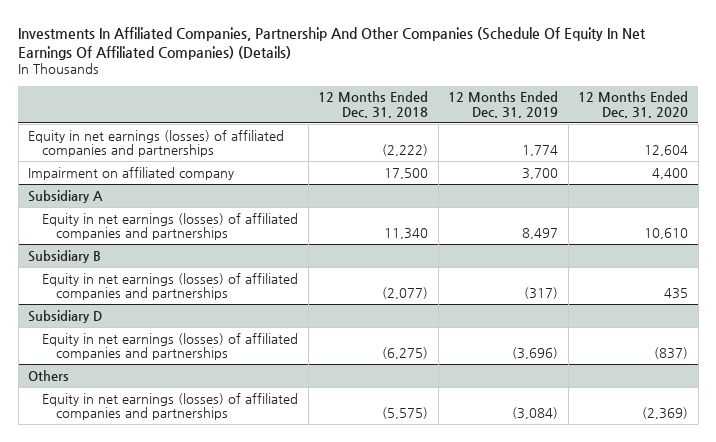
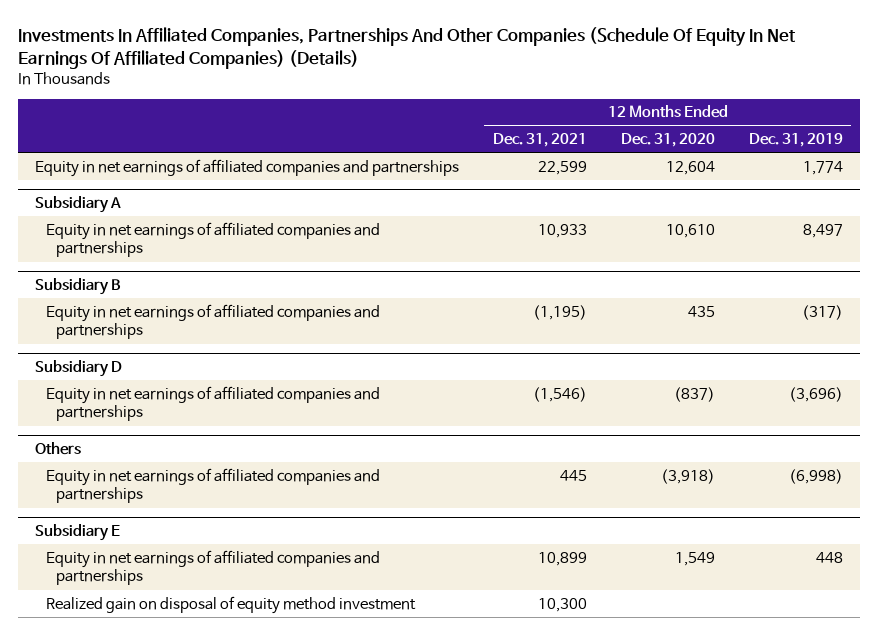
[18,26,647,60] Investments In Affiliated Companies, Partnership And Other Companies (Schedule Of Equity In Net Earnings Of Affiliated Companies) (Details) -> [18,26,797,69] Investments In Affiliated Companies, Partnerships And Other Companies (Schedule Of Equity In Net Earnings Of Affiliated Companies) (Details)
[318,91,429,118] 12 Months Ended Dec. 31, 2018 -> none
none -> [492,133,587,148] Dec. 31, 2021
[28,166,235,180] Impairment on affiliated company -> none
[28,129,285,158] Equity in net earnings (losses) of affiliated companies and partnerships -> [34,158,459,177] Equity in net earnings of affiliated companies and partnerships
[42,212,299,241] Equity in net earnings (losses) of affiliated companies and partnerships -> [45,221,380,258] Equity in net earnings of affiliated companies and partnerships
[42,272,299,301] Equity in net earnings (losses) of affiliated companies and partnerships -> [45,303,380,340] Equity in net earnings of affiliated companies and partnerships
[42,332,299,361] Equity in net earnings (losses) of affiliated companies and partnerships -> [45,385,380,422] Equity in net earnings of affiliated companies and partnerships
[42,392,299,421] Equity in net earnings (losses) of affiliated companies and partnerships -> [45,467,380,504] Equity in net earnings of affiliated companies and partnerships
[512,407,559,420] (3,084) -> [788,468,843,484] (6,998)
[642,407,689,420] (2,369) -> [660,468,715,484] (3,918)
none -> [34,524,120,542] Subsidiary E
none -> [45,549,380,586] Equity in net earnings of affiliated companies and partnerships
none -> [45,595,416,614] Realized gain on disposal of equity method investment

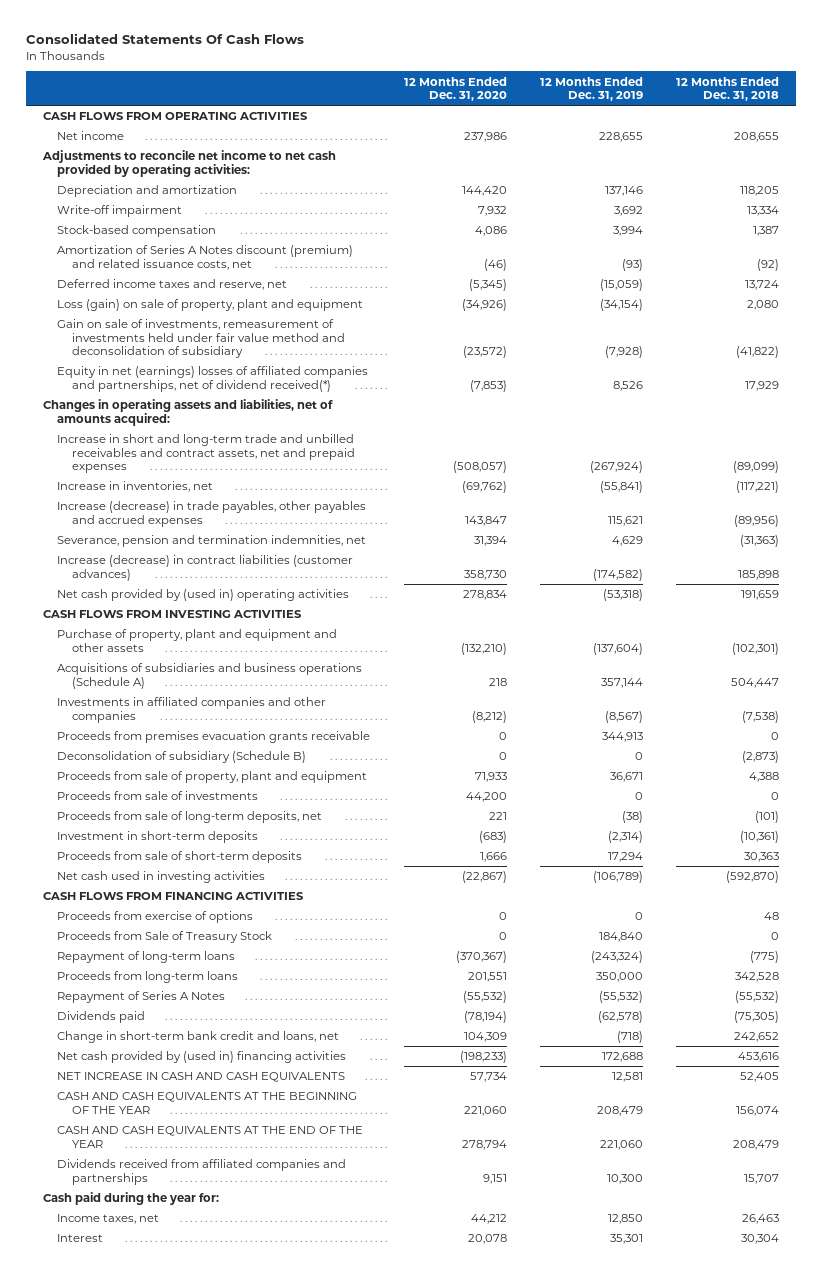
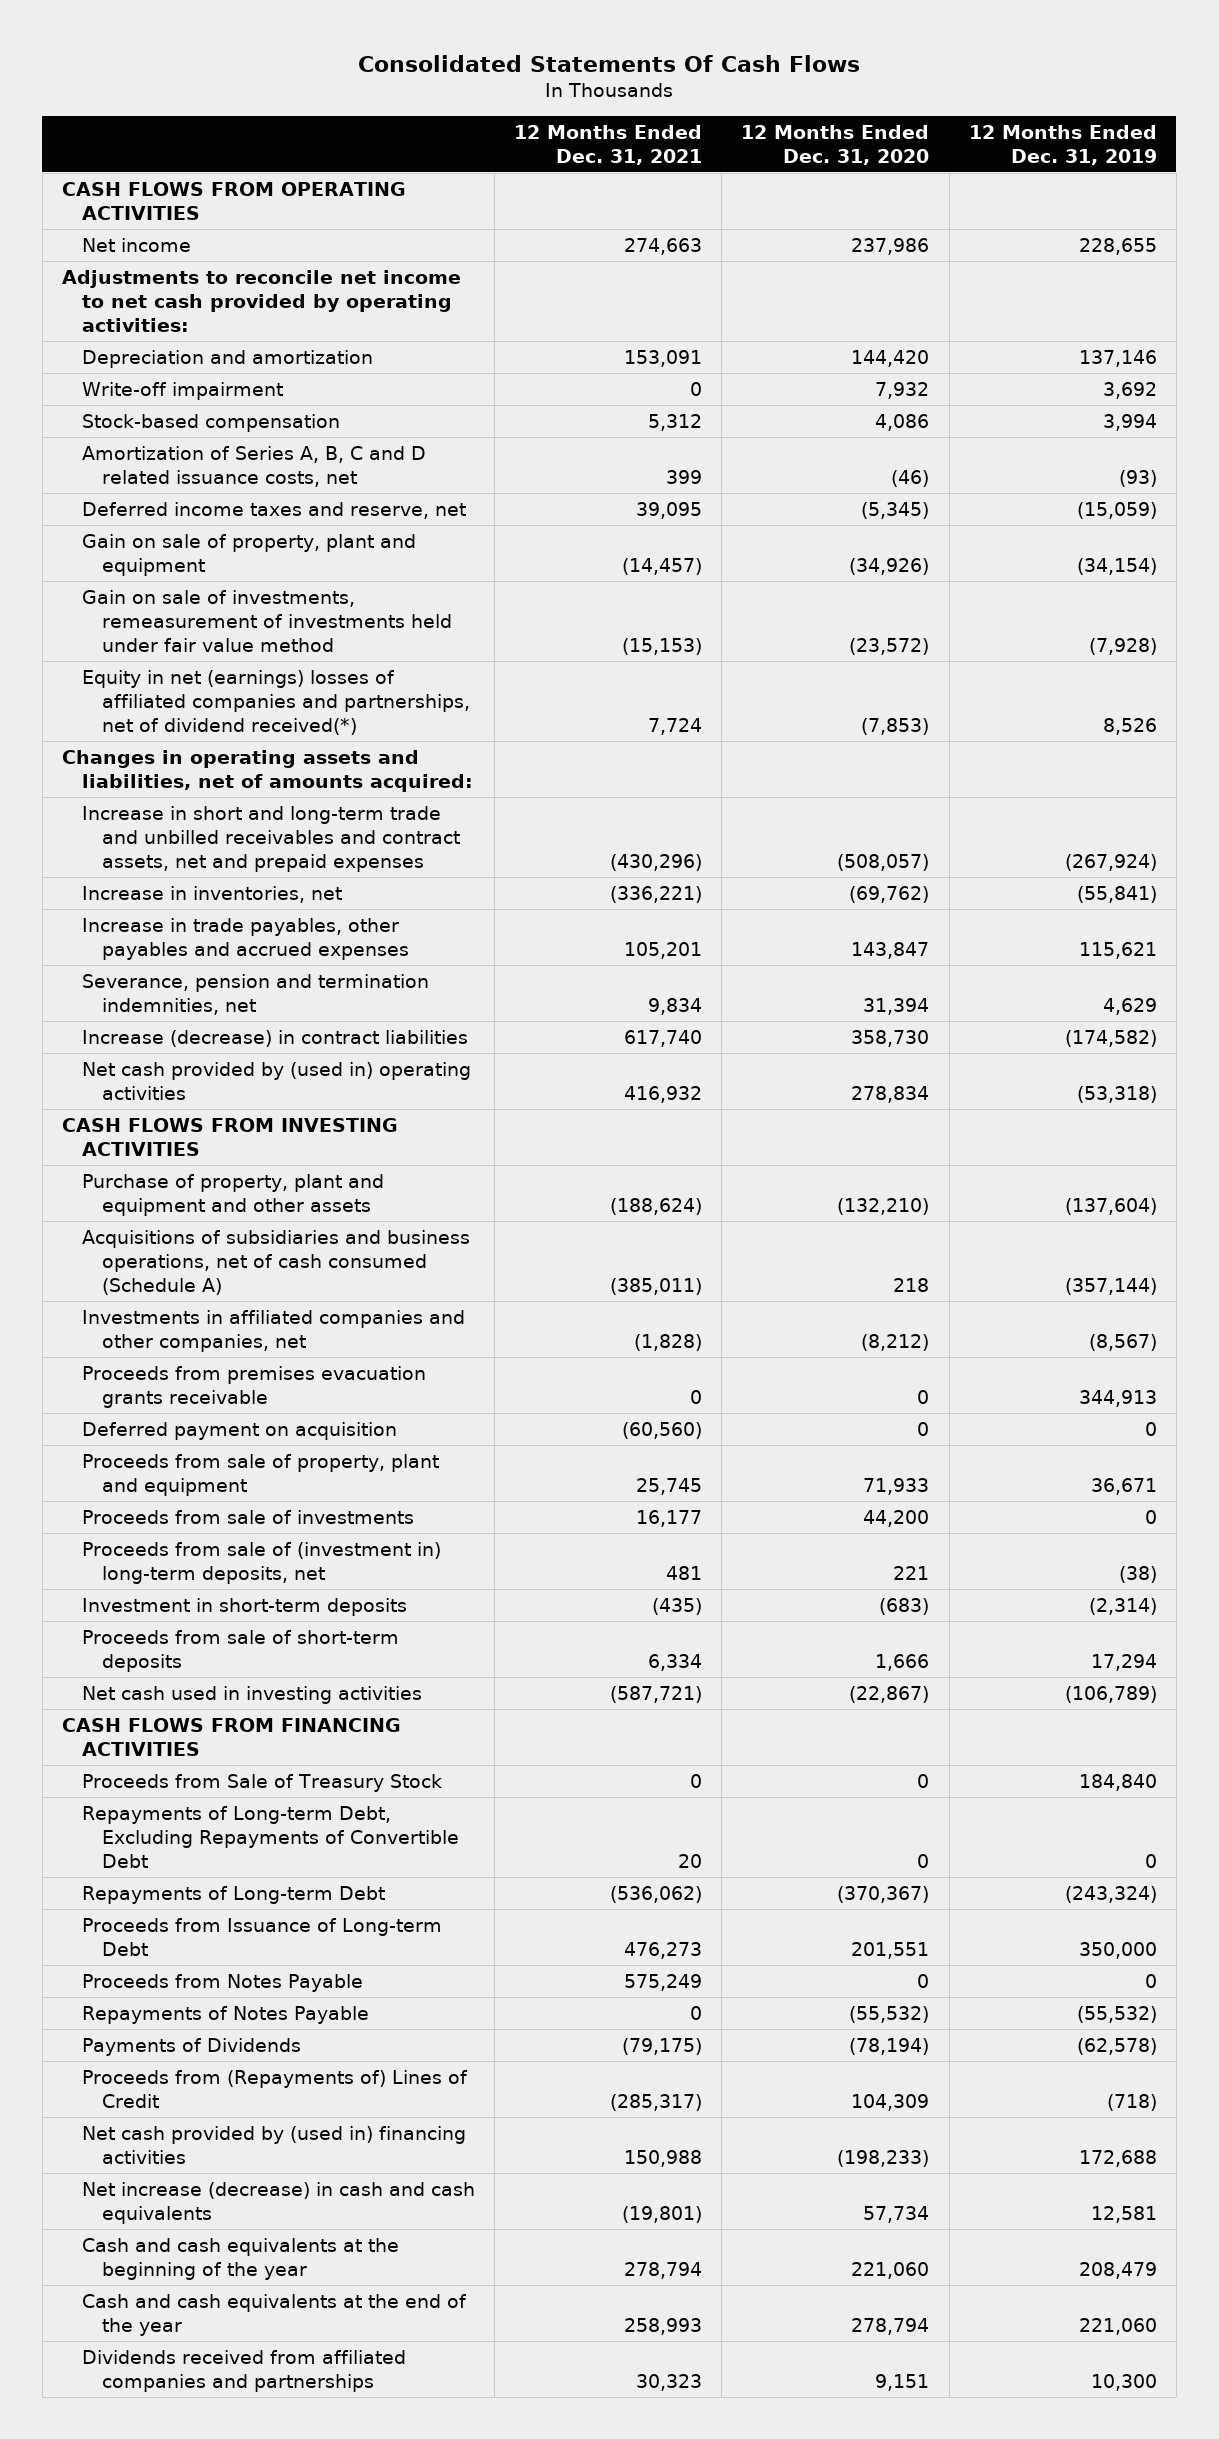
[675,76,779,102] 12 Months Ended Dec. 31, 2018 -> none
none -> [514,124,703,165] 12 Months Ended Dec. 31, 2021
[57,245,354,270] Amortization of Series A Notes discount (premium) and related issuance costs, net -> [81,445,426,487] Amortization of Series A, B, C and D related issuance costs, net
[57,299,364,312] Loss (gain) on sale of property, plant and equipment -> [81,533,416,576] Gain on sale of property, plant and equipment
[57,319,345,359] Gain on sale of investments, remeasurement of investments held under fair value method and deconsolidation of subsidiary -> [81,589,452,653] Gain on sale of investments, remeasurement of investments held under fair value method
[57,501,367,527] Increase (decrease) in trade payables, other payables and accrued expenses -> [81,917,409,960] Increase in trade payables, other payables and accrued expenses
[57,555,354,581] Increase (decrease) in contract liabilities (customer advances) -> [81,1029,468,1047] Increase (decrease) in contract liabilities
[57,663,363,689] Acquisitions of subsidiaries and business operations (Schedule A) -> [81,1229,470,1296] Acquisitions of subsidiaries and business operations, net of cash consumed (Schedule A)
[600,677,643,688] 357,144 -> [1064,1278,1157,1296] (357,144)
[57,697,327,723] Investments in affiliated companies and other companies -> [81,1309,465,1352] Investments in affiliated companies and other companies, net
[57,751,307,764] Deconsolidation of subsidiary (Schedule B) -> [81,1421,397,1440] Deferred payment on acquisition
[57,811,323,824] Proceeds from sale of long-term deposits, net -> [81,1541,441,1584] Proceeds from sale of (investment in) long-term deposits, net
[57,911,254,924] Proceeds from exercise of options -> none
[57,951,236,964] Repayment of long-term loans -> [81,1805,459,1869] Repayments of Long-term Debt, Excluding Repayments of Convertible Debt
[455,951,507,964] (370,367) -> [917,1854,930,1869] 0
[590,951,643,964] (243,324) -> [1144,1854,1157,1869] 0
none -> [81,1885,385,1904] Repayments of Long-term Debt
[57,971,239,984] Proceeds from long-term loans -> [81,1917,442,1956] Proceeds from Issuance of Long-term Debt
none -> [81,1973,363,1992] Proceeds from Notes Payable
[57,991,226,1004] Repayment of Series A Notes -> [81,2005,369,2024] Repayments of Notes Payable
[57,1011,146,1024] Dividends paid -> [81,2037,301,2056] Payments of Dividends
[57,1031,340,1044] Change in short-term bank credit and loans, net -> [81,2069,468,2108] Proceeds from (Repayments of) Lines of Credit
[57,1072,346,1083] NET INCREASE IN CASH AND CASH EQUIVALENTS -> [81,2181,475,2224] Net increase (decrease) in cash and cash equivalents
[57,1092,358,1114] CASH AND CASH EQUIVALENTS AT THE BEGINNING OF THE YEAR -> [81,2237,399,2280] Cash and cash equivalents at the beginning of the year
[57,1126,364,1148] CASH AND CASH EQUIVALENTS AT THE END OF THE YEAR -> [81,2293,467,2336] Cash and cash equivalents at the end of the year
[43,1192,220,1206] Cash paid during the year for: -> none
[57,1214,160,1225] Income taxes, net -> none
[57,1234,104,1243] Interest -> none

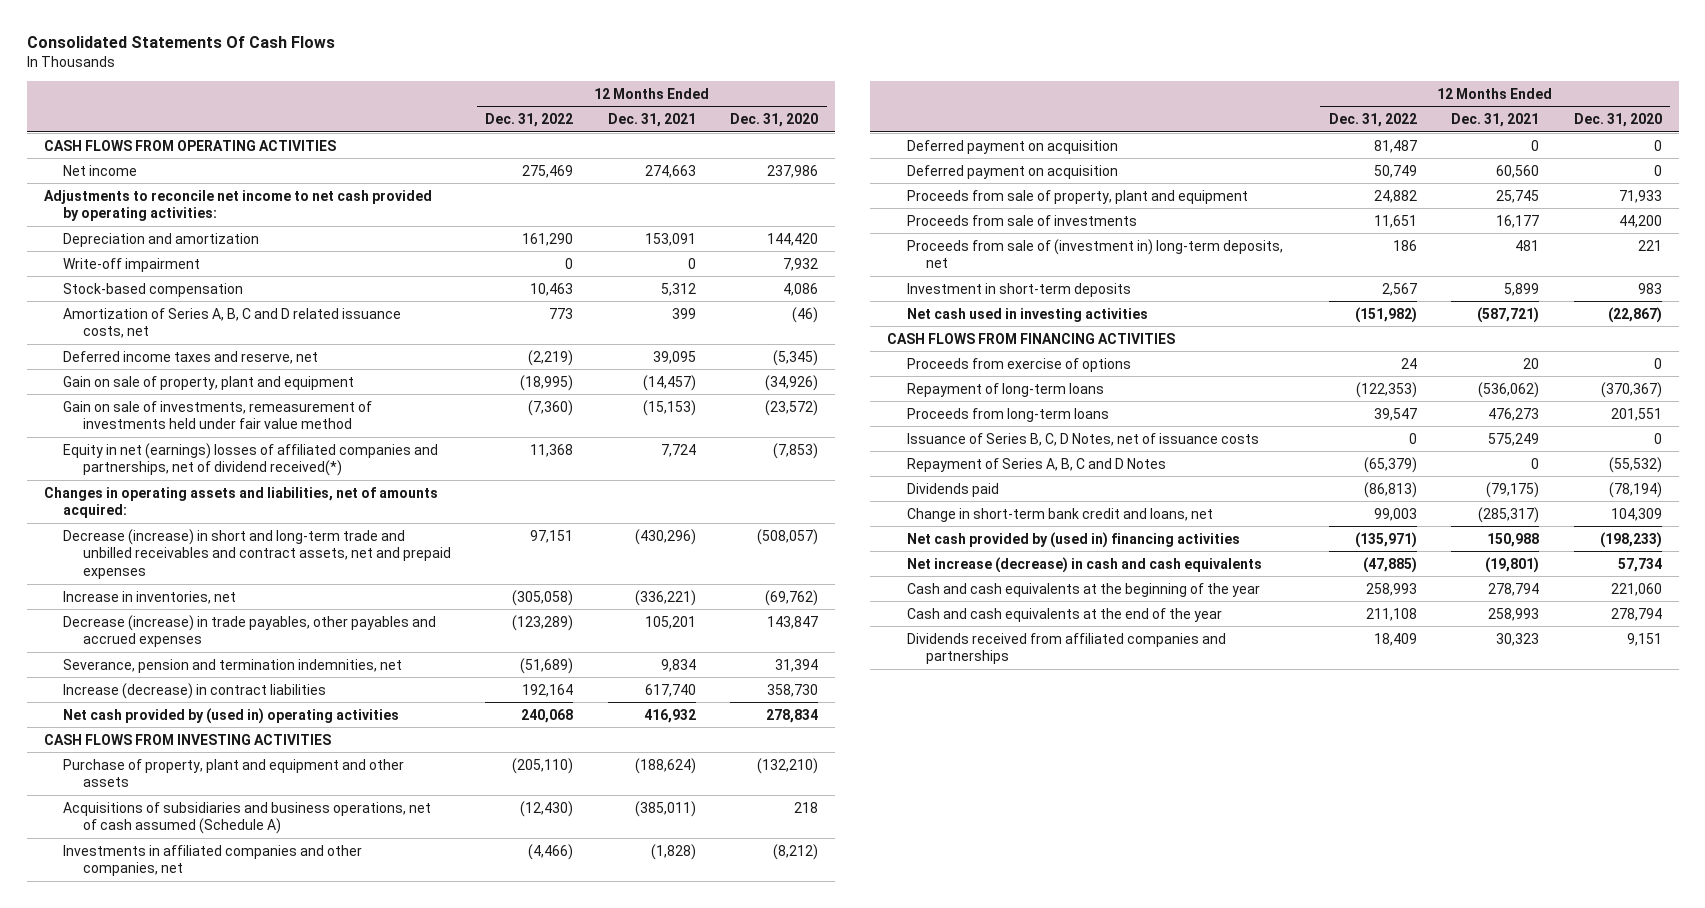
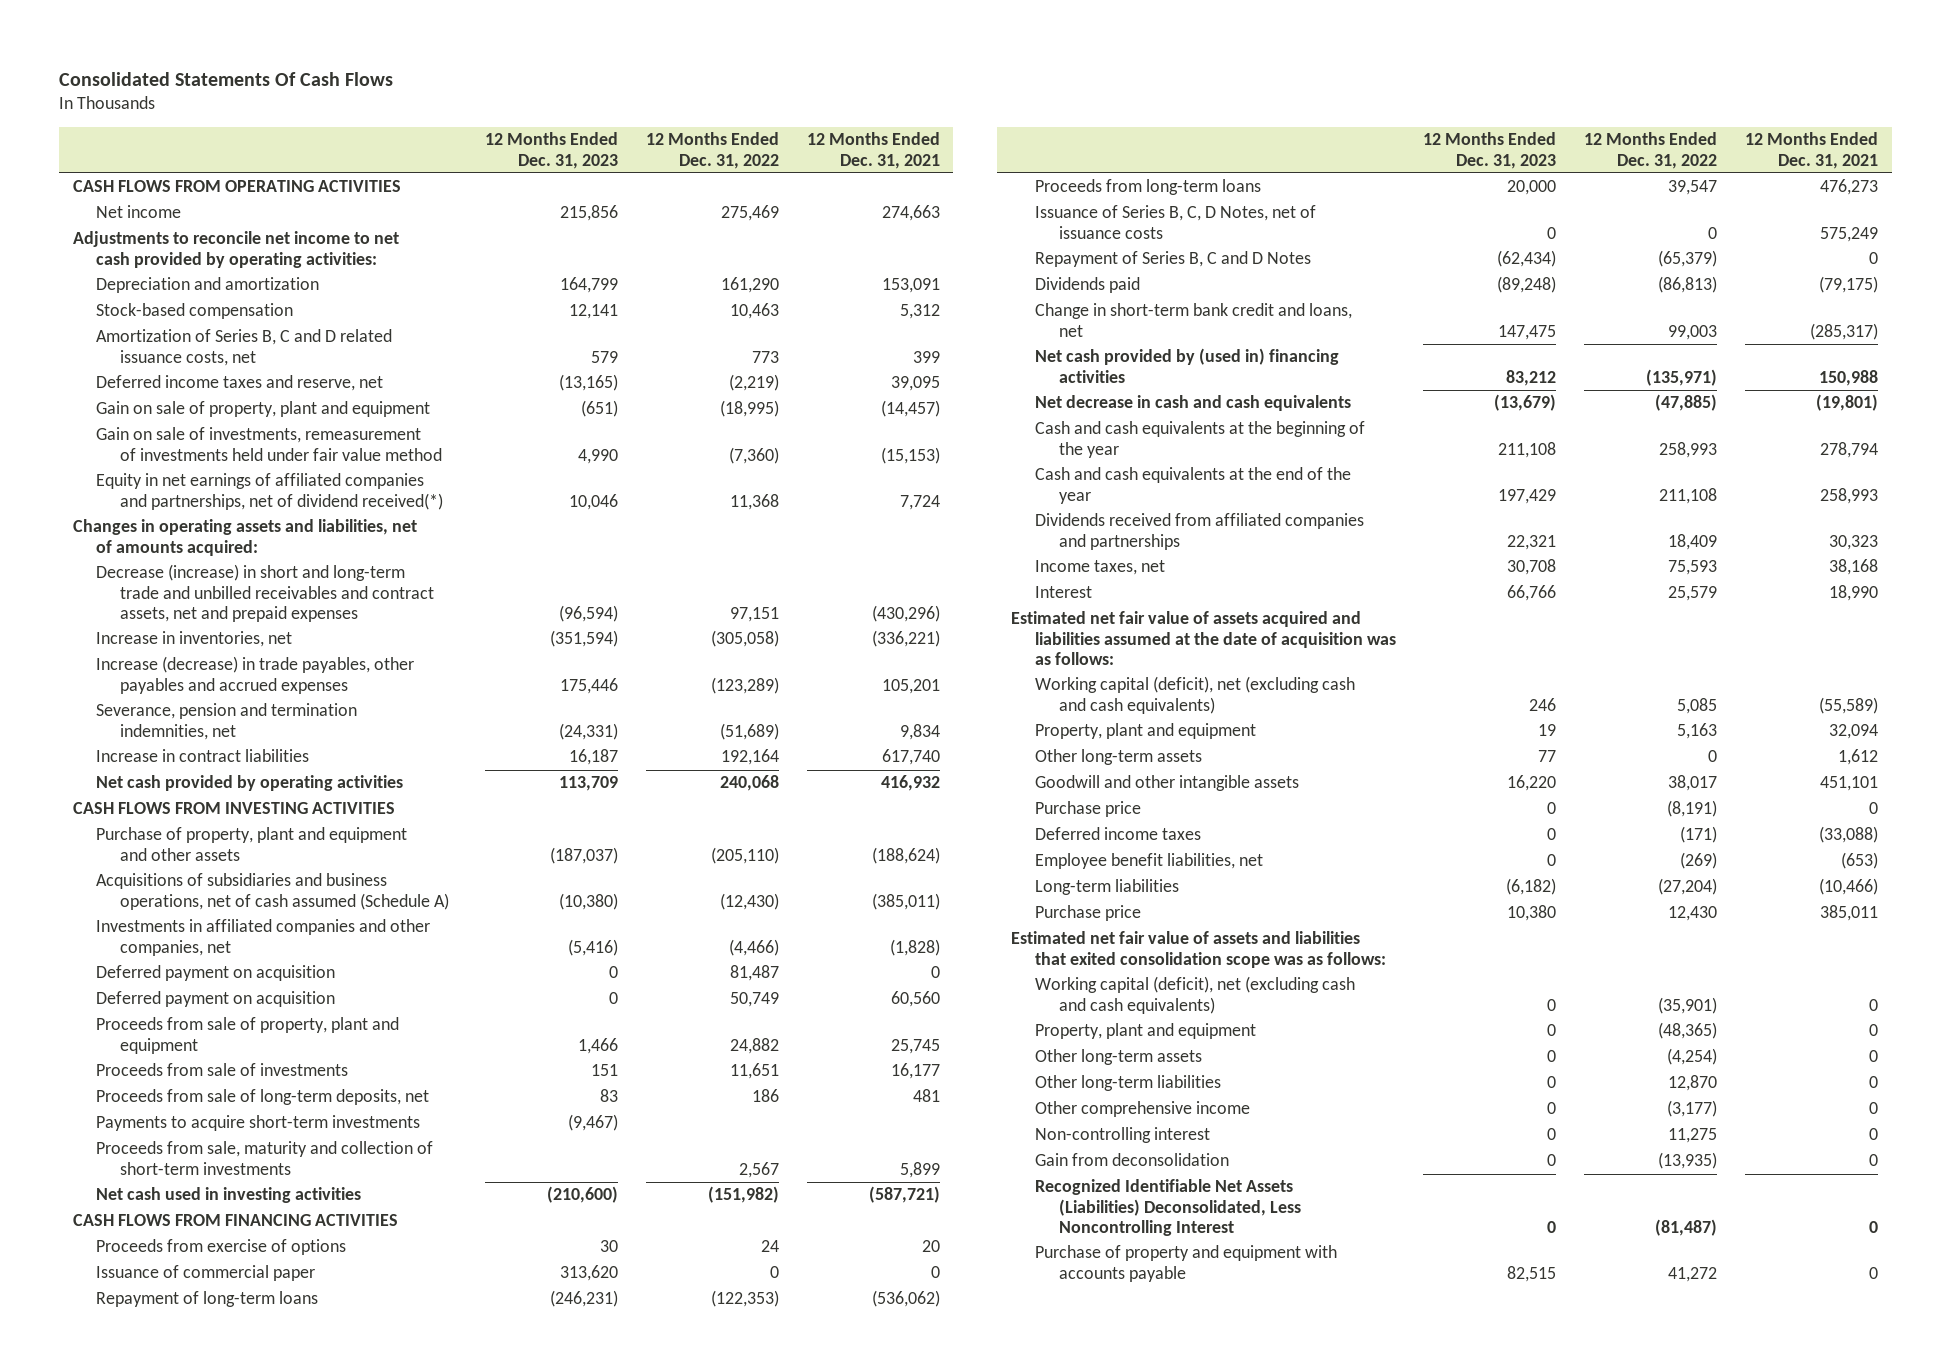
[729,113,818,128] Dec. 31, 2020 -> none
none -> [485,132,619,169] 12 Months Ended Dec. 31, 2023
[63,257,201,272] Write-off impairment -> none
[63,307,402,339] Amortization of Series A, B, C and D related issuance costs, net -> [96,329,393,366] Amortization of Series B, C and D related issuance costs, net
[63,442,439,477] Equity in net (earnings) losses of affiliated companies and partnerships, net of dividend received(*) -> [96,473,444,510] Equity in net earnings of affiliated companies and partnerships, net of dividend received(*)
[63,614,437,648] Decrease (increase) in trade payables, other payables and accrued expenses -> [96,656,415,694] Increase (decrease) in trade payables, other payables and accrued expenses
[63,682,327,699] Increase (decrease) in contract liabilities -> [96,749,310,763] Increase in contract liabilities
[63,707,400,724] Net cash provided by (used in) operating activities -> [96,775,404,792] Net cash provided by operating activities
[906,238,1283,269] Proceeds from sale of (investment in) long-term deposits, net -> [96,1089,430,1106] Proceeds from sale of long-term deposits, net
none -> [96,1115,421,1132] Payments to acquire short-term investments
[906,282,1131,297] Investment in short-term deposits -> [96,1141,434,1175] Proceeds from sale, maturity and collection of short-term investments
none -> [96,1265,316,1282] Issuance of commercial paper
[906,457,1166,472] Repayment of Series A, B, C and D Notes -> [1034,251,1311,268] Repayment of Series B, C and D Notes
[906,556,1262,573] Net increase (decrease) in cash and cash equivalents -> [1034,395,1351,412] Net decrease in cash and cash equivalents
none -> [1034,560,1165,576] Income taxes, net
none -> [1034,586,1092,599] Interest
none -> [1010,611,1396,665] Estimated net fair value of assets acquired and liabilities assumed at the date of acquisition was as follows:
none -> [1034,676,1355,714] Working capital (deficit), net (excluding cash and cash equivalents)
none -> [1034,723,1256,740] Property, plant and equipment
none -> [1034,749,1202,766] Other long-term assets
none -> [1034,775,1299,792] Goodwill and other intangible assets
none -> [1034,801,1141,818] Purchase price
none -> [1034,827,1201,841] Deferred income taxes
none -> [1034,853,1263,870] Employee benefit liabilities, net
none -> [1034,879,1179,896] Long-term liabilities
none -> [1034,905,1141,922] Purchase price
none -> [1010,931,1386,968] Estimated net fair value of assets and liabilities that exited consolidation scope was as follows:
none -> [1034,976,1355,1014] Working capital (deficit), net (excluding cash and cash equivalents)
none -> [1034,1023,1256,1040] Property, plant and equipment
none -> [1034,1049,1202,1066] Other long-term assets
none -> [1034,1075,1221,1092] Other long-term liabilities
none -> [1034,1101,1250,1118] Other comprehensive income
none -> [1034,1127,1210,1144] Non-controlling interest
none -> [1034,1153,1229,1167] Gain from deconsolidation
none -> [1034,1179,1301,1236] Recognized Identifiable Net Assets (Liabilities) Deconsolidated, Less Noncontrolling Interest
none -> [1034,1245,1337,1282] Purchase of property and equipment with accounts payable

